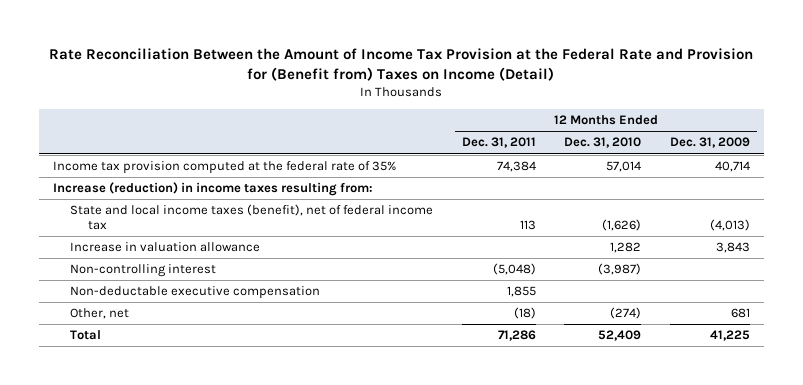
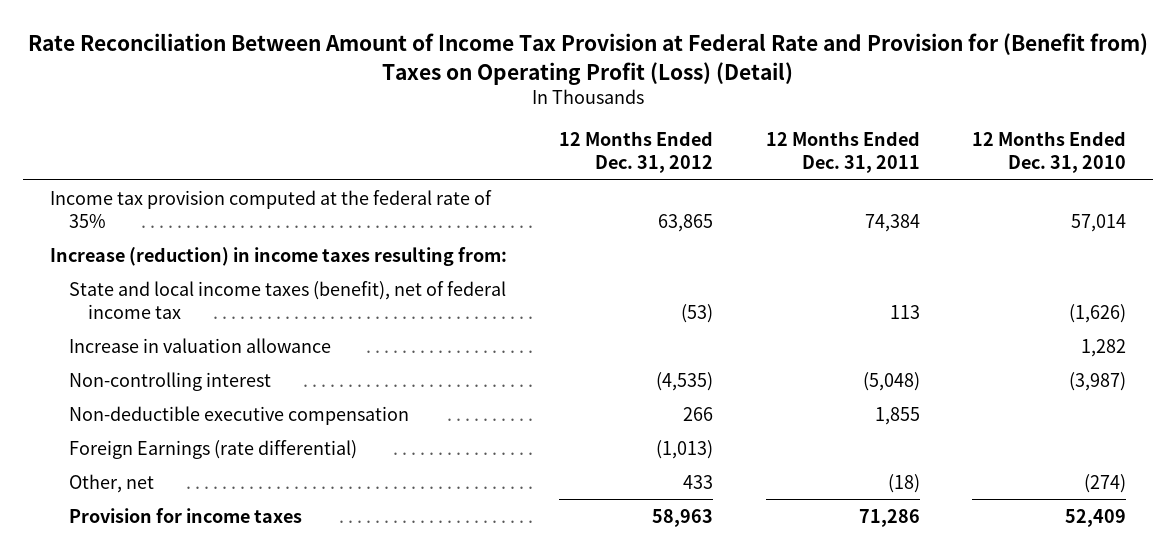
[49,47,754,81] Rate Reconciliation Between the Amount of Income Tax Provision at the Federal Rate and Provision for (Benefit from) Taxes on Income (Detail) -> [27,33,1148,85] Rate Reconciliation Between Amount of Income Tax Provision at Federal Rate and Provision for (Benefit from) Taxes on Operating Profit (Loss) (Detail)
[669,137,750,149] Dec. 31, 2009 -> none
none -> [559,131,714,174] 12 Months Ended Dec. 31, 2012
[70,286,321,300] Non-deductable executive compensation -> [68,405,409,425] Non-deductible executive compensation
none -> [68,439,357,459] Foreign Earnings (rate differential)
[70,330,102,341] Total -> [68,507,302,523] Provision for income taxes

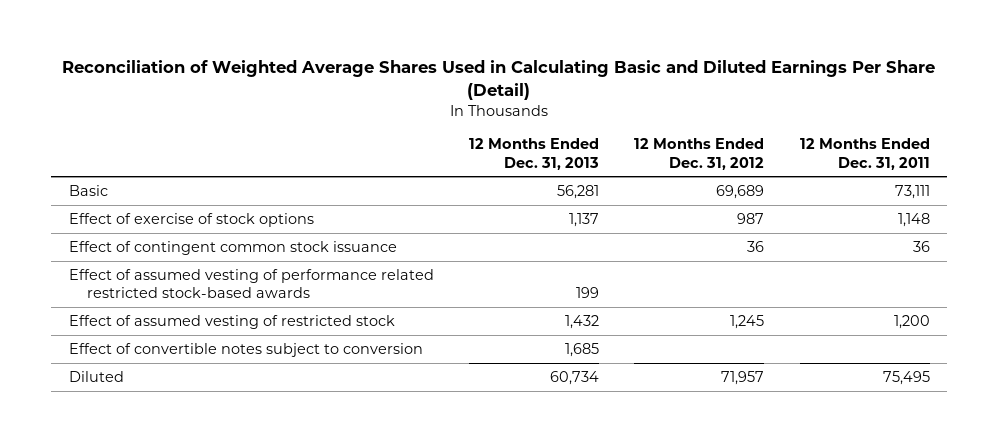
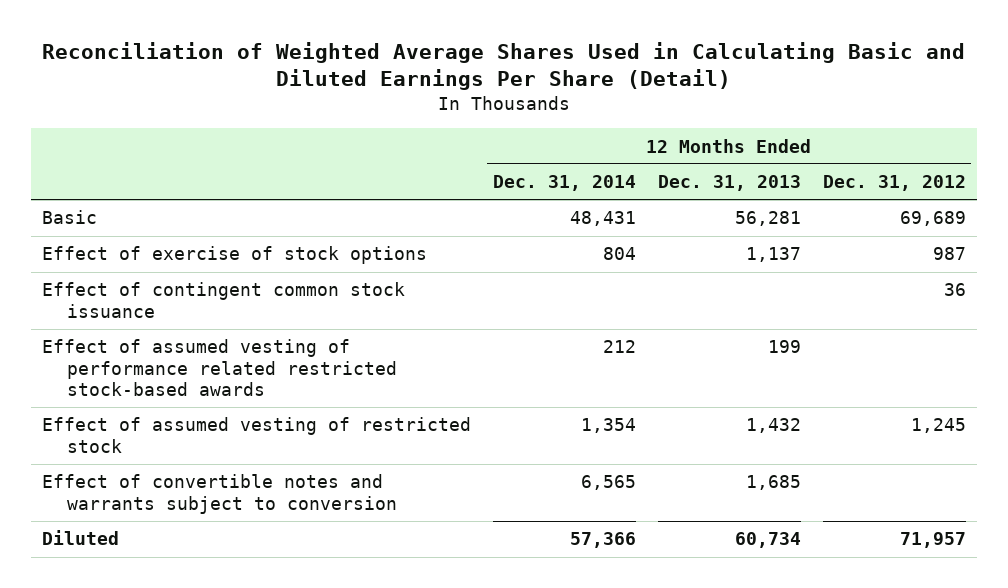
[799,138,930,170] 12 Months Ended Dec. 31, 2011 -> none
none -> [492,175,636,192] Dec. 31, 2014
[68,342,423,357] Effect of convertible notes subject to conversion -> [42,474,397,514] Effect of convertible notes and warrants subject to conversion

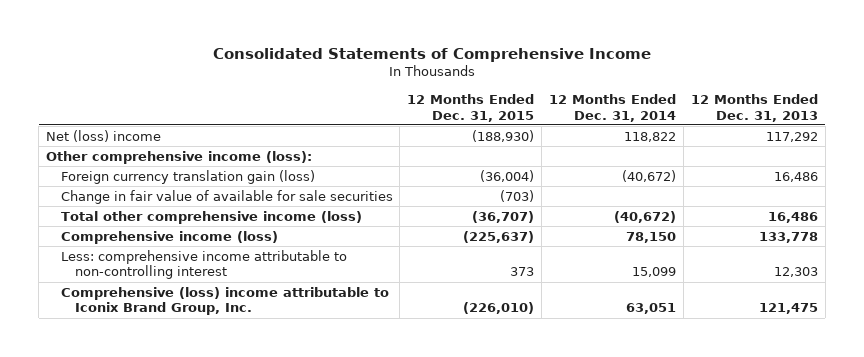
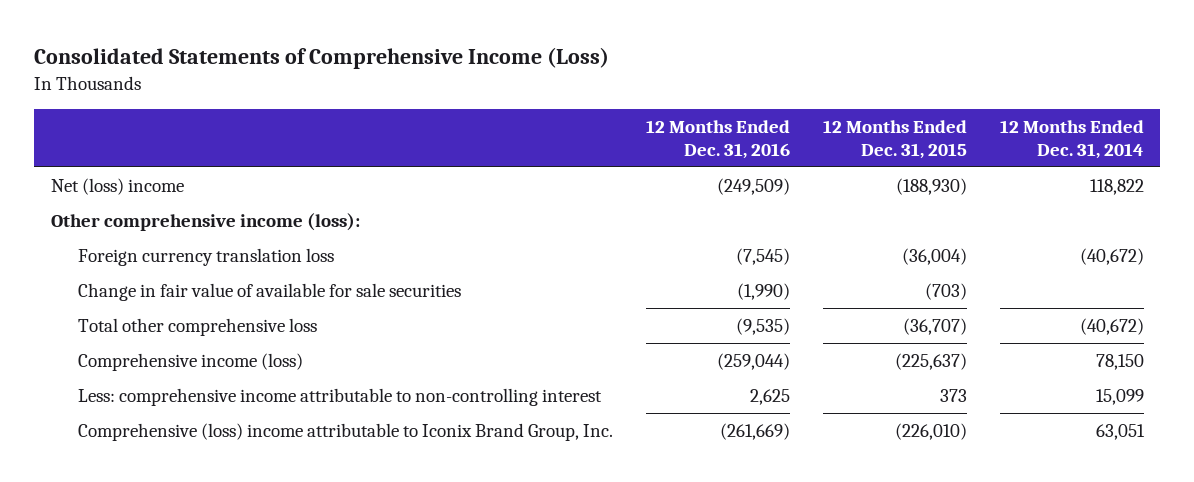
[212,47,651,62] Consolidated Statements of Comprehensive Income -> [34,47,610,70] Consolidated Statements of Comprehensive Income (Loss)
[690,94,818,122] 12 Months Ended Dec. 31, 2013 -> none
none -> [646,119,791,159] 12 Months Ended Dec. 31, 2016
[60,169,315,184] Foreign currency translation gain (loss) -> [78,247,335,266] Foreign currency translation loss
[60,210,362,224] Total other comprehensive income (loss) -> [78,317,318,336] Total other comprehensive loss

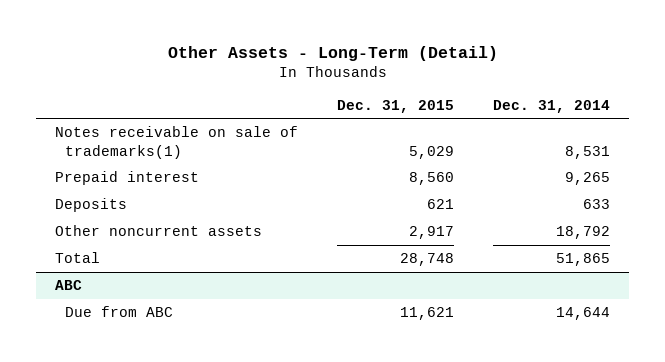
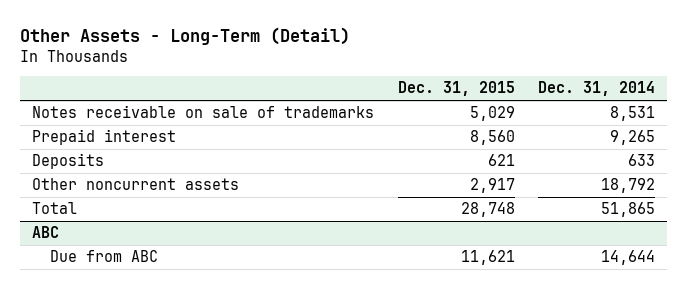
[55,126,299,159] Notes receivable on sale of trademarks(1) -> [32,105,375,119] Notes receivable on sale of trademarks

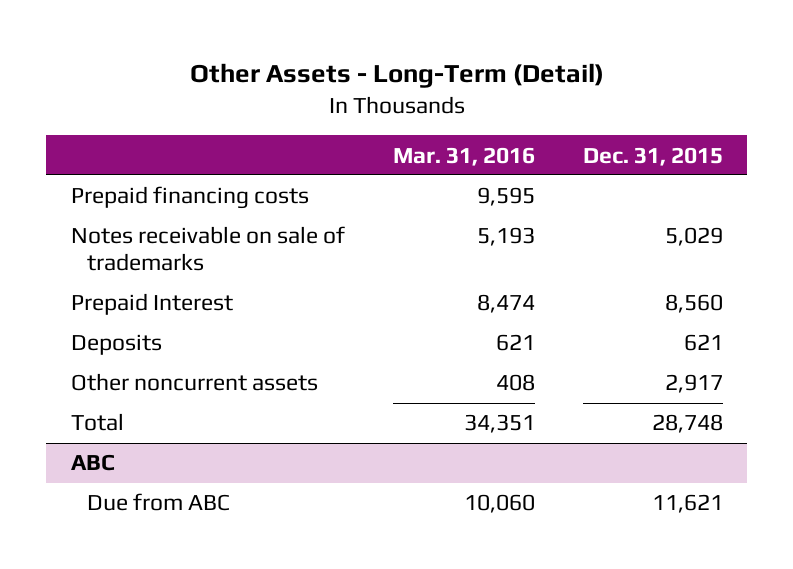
[538,81,656,97] Dec. 31, 2014 -> none
none -> [392,146,535,166] Mar. 31, 2016
none -> [70,186,309,210] Prepaid financing costs
[32,129,177,146] Prepaid interest -> [70,293,233,316] Prepaid Interest

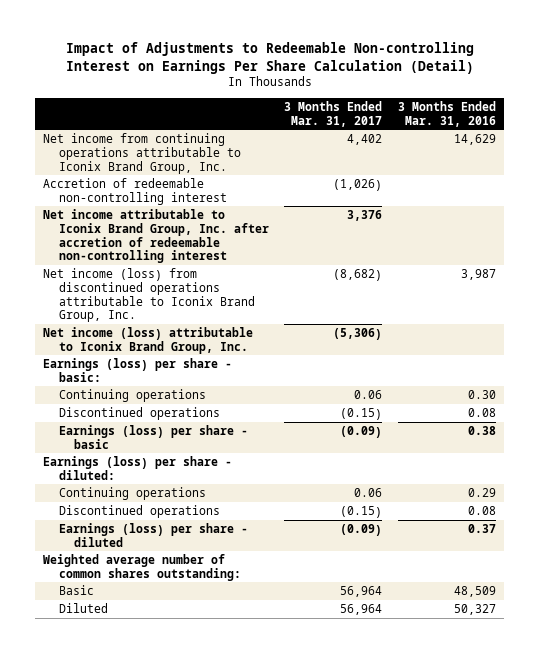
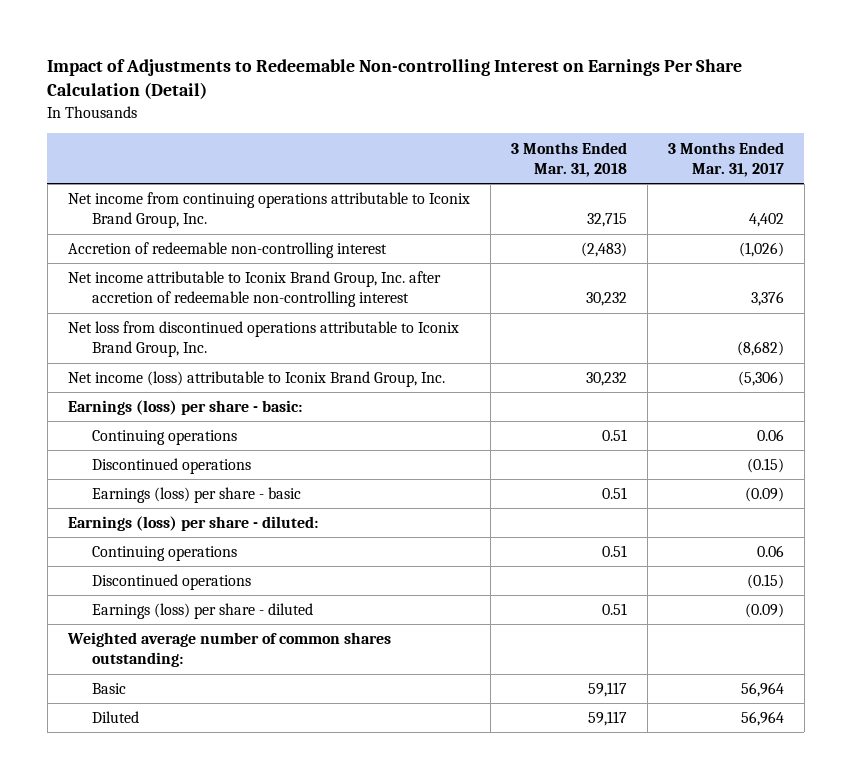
[397,100,496,127] 3 Months Ended Mar. 31, 2016 -> none
none -> [510,141,627,177] 3 Months Ended Mar. 31, 2018
[43,267,255,323] Net income (loss) from discontinued operations attributable to Iconix Brand Group, Inc. -> [67,321,459,358] Net loss from discontinued operations attributable to Iconix Brand Group, Inc.

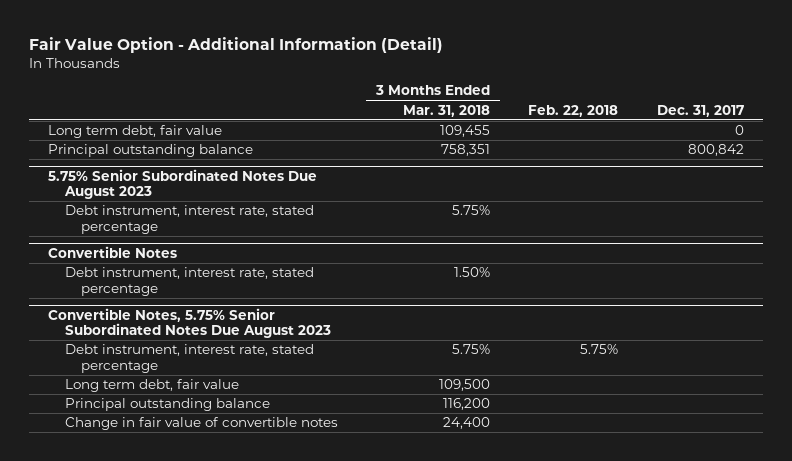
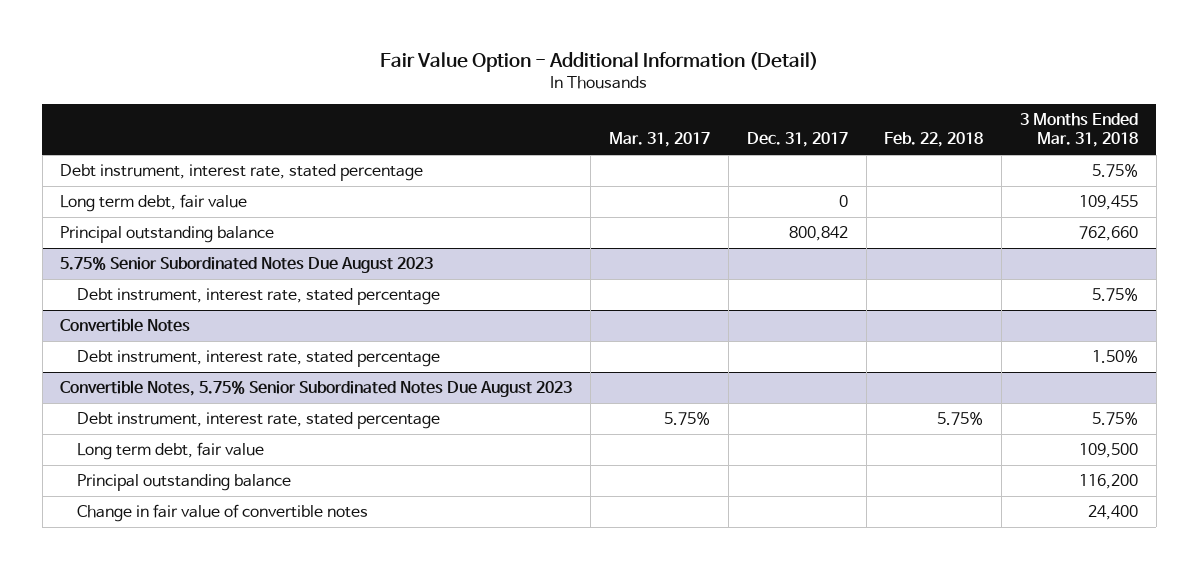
none -> [609,132,711,148] Mar. 31, 2017
none -> [60,164,424,182] Debt instrument, interest rate, stated percentage
[441,144,491,157] 758,351 -> [1079,226,1139,242] 762,660

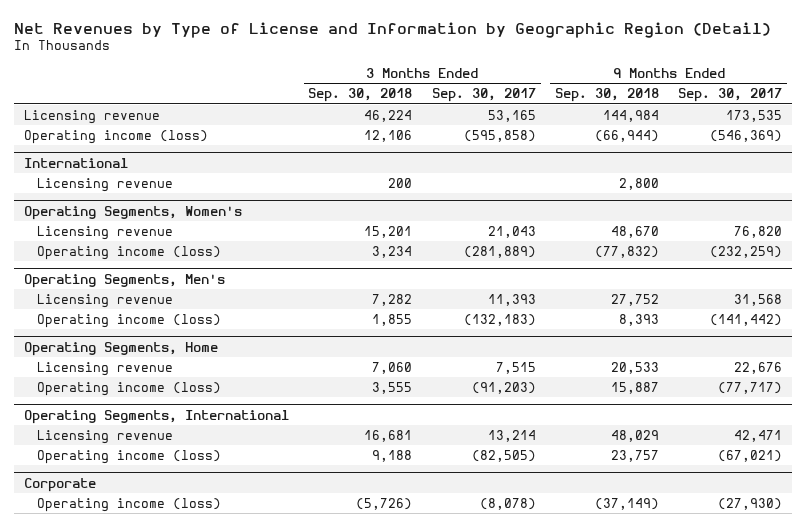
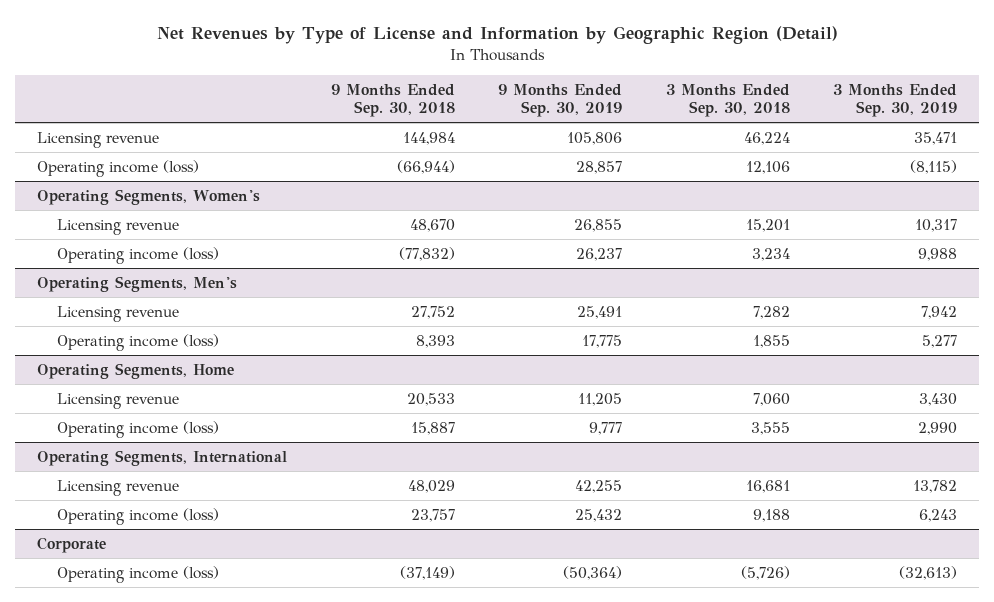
[431,88,536,103] Sep. 30, 2017 -> none
[678,88,783,103] Sep. 30, 2017 -> none
none -> [498,83,623,117] 9 Months Ended Sep. 30, 2019
none -> [833,83,958,117] 3 Months Ended Sep. 30, 2019
[24,157,129,168] International -> none
[37,177,174,192] Licensing revenue -> none

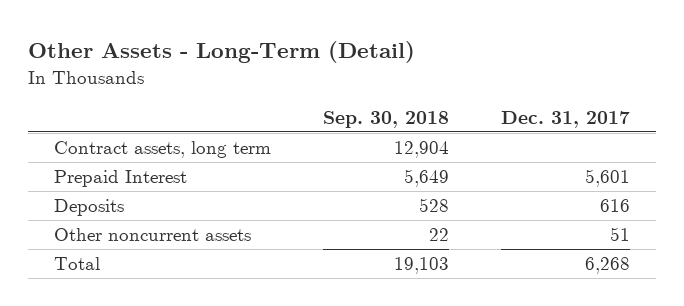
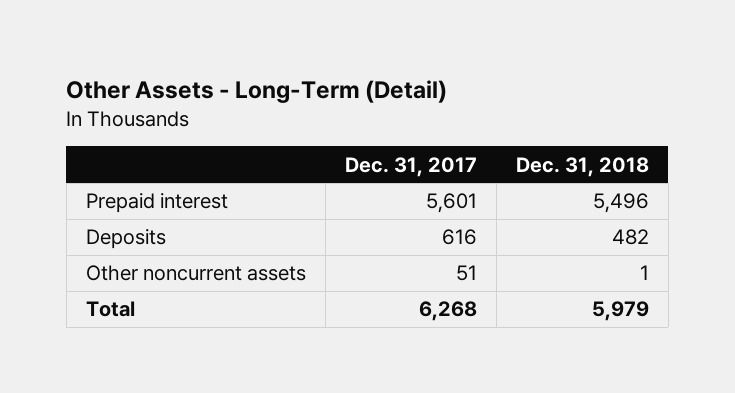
[322,110,449,128] Sep. 30, 2018 -> none
none -> [515,156,649,177] Dec. 31, 2018
[53,140,271,158] Contract assets, long term -> none
[53,169,187,187] Prepaid Interest -> [85,193,228,214] Prepaid interest

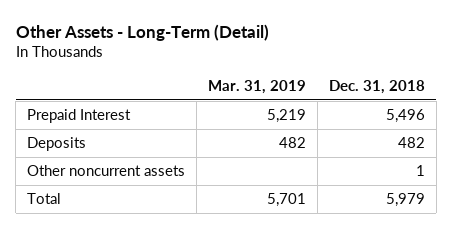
[344,156,477,177] Dec. 31, 2017 -> none
none -> [207,79,306,94] Mar. 31, 2019
[85,193,228,214] Prepaid interest -> [27,109,132,124] Prepaid Interest

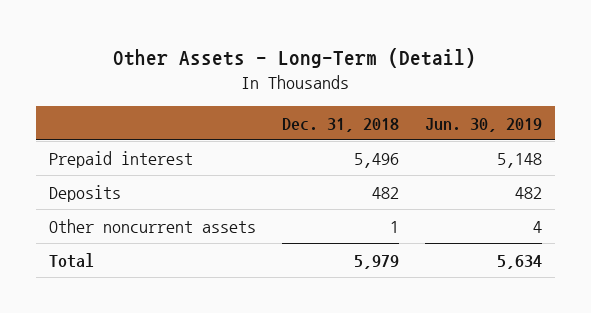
[207,79,306,94] Mar. 31, 2019 -> none
none -> [424,117,542,132] Jun. 30, 2019
[27,109,132,124] Prepaid Interest -> [49,150,194,168] Prepaid interest

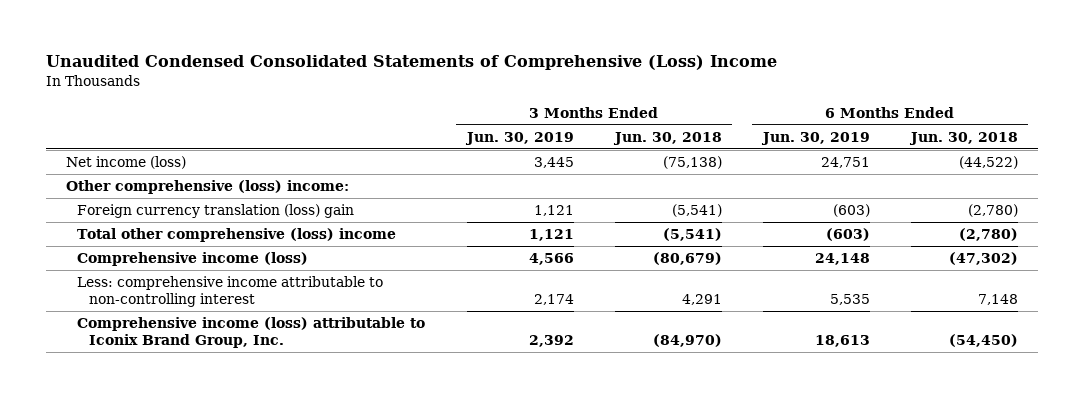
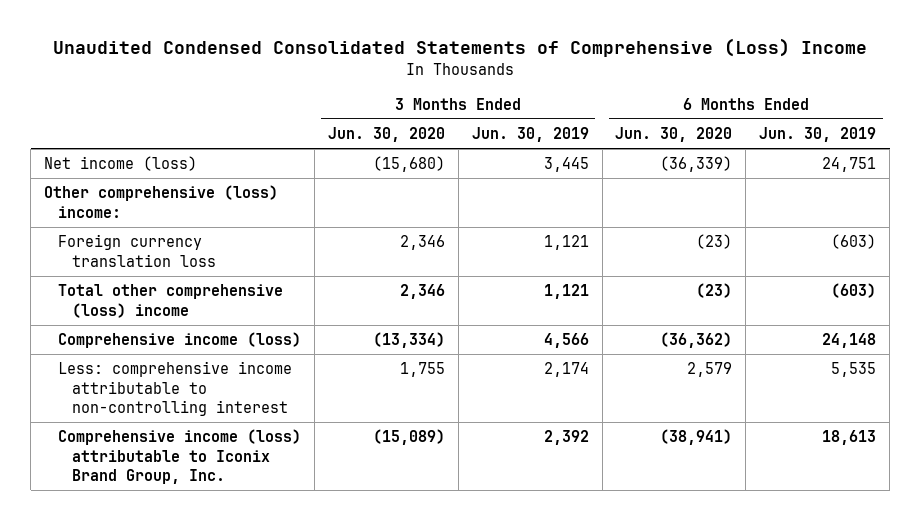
[612,131,722,145] Jun. 30, 2018 -> none
[908,131,1018,145] Jun. 30, 2018 -> none
none -> [327,127,445,143] Jun. 30, 2020
none -> [615,127,733,143] Jun. 30, 2020
[77,204,355,219] Foreign currency translation (loss) gain -> [58,234,217,267] Foreign currency translation loss

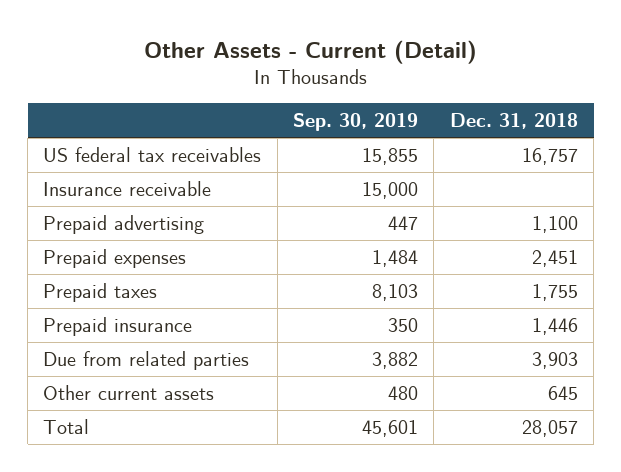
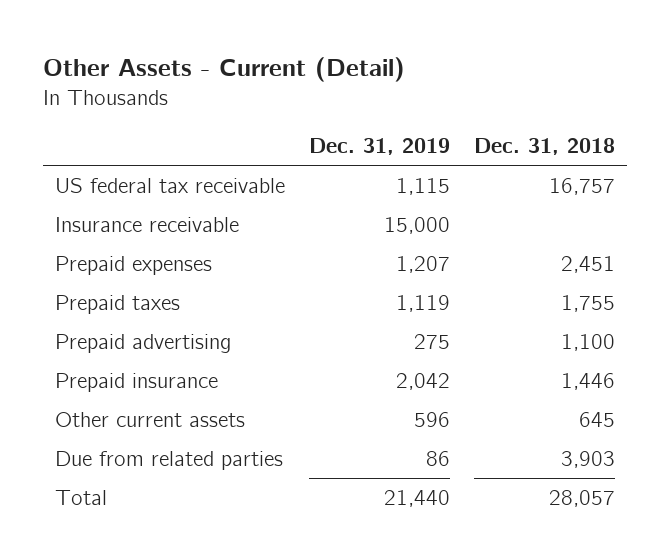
[293,113,419,132] Sep. 30, 2019 -> none
none -> [309,138,451,156] Dec. 31, 2019
[43,146,262,162] US federal tax receivables -> [55,177,286,193] US federal tax receivable
[43,214,205,234] Prepaid advertising -> [55,333,232,353] Prepaid advertising
[43,350,250,370] Due from related parties -> [55,450,284,470] Due from related parties

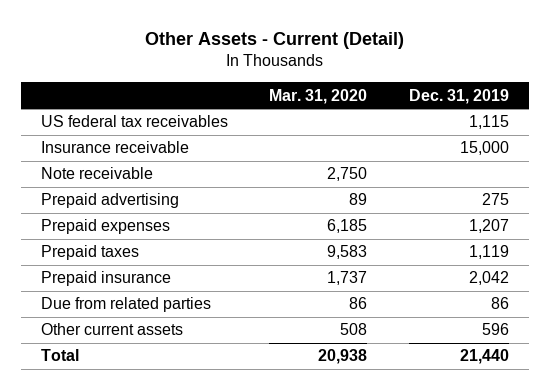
[474,138,616,156] Dec. 31, 2018 -> none
none -> [269,88,368,104] Mar. 31, 2020
[55,177,286,193] US federal tax receivable -> [41,115,229,128] US federal tax receivables
none -> [41,167,154,180] Note receivable
[55,333,232,353] Prepaid advertising -> [41,193,180,209] Prepaid advertising
[55,411,246,427] Other current assets -> [41,323,184,336] Other current assets

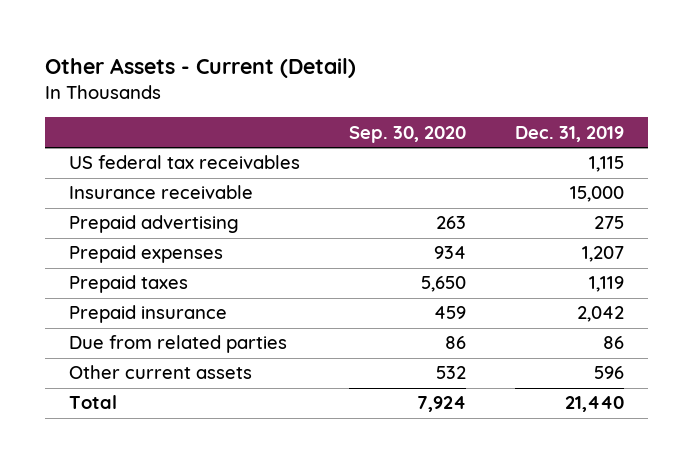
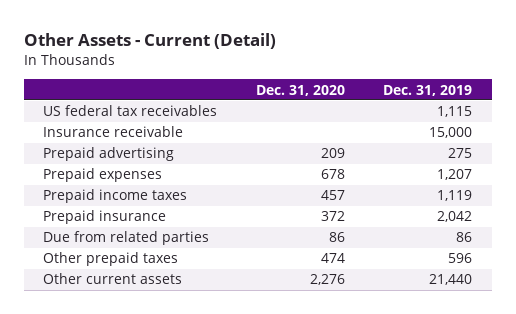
[349,125,467,143] Sep. 30, 2020 -> none
none -> [255,84,345,96] Dec. 31, 2020
[69,275,189,294] Prepaid taxes -> [43,189,188,204] Prepaid income taxes
[69,395,118,410] Total -> none
none -> [43,252,179,267] Other prepaid taxes
[593,366,624,380] 596 -> [429,274,473,286] 21,440

